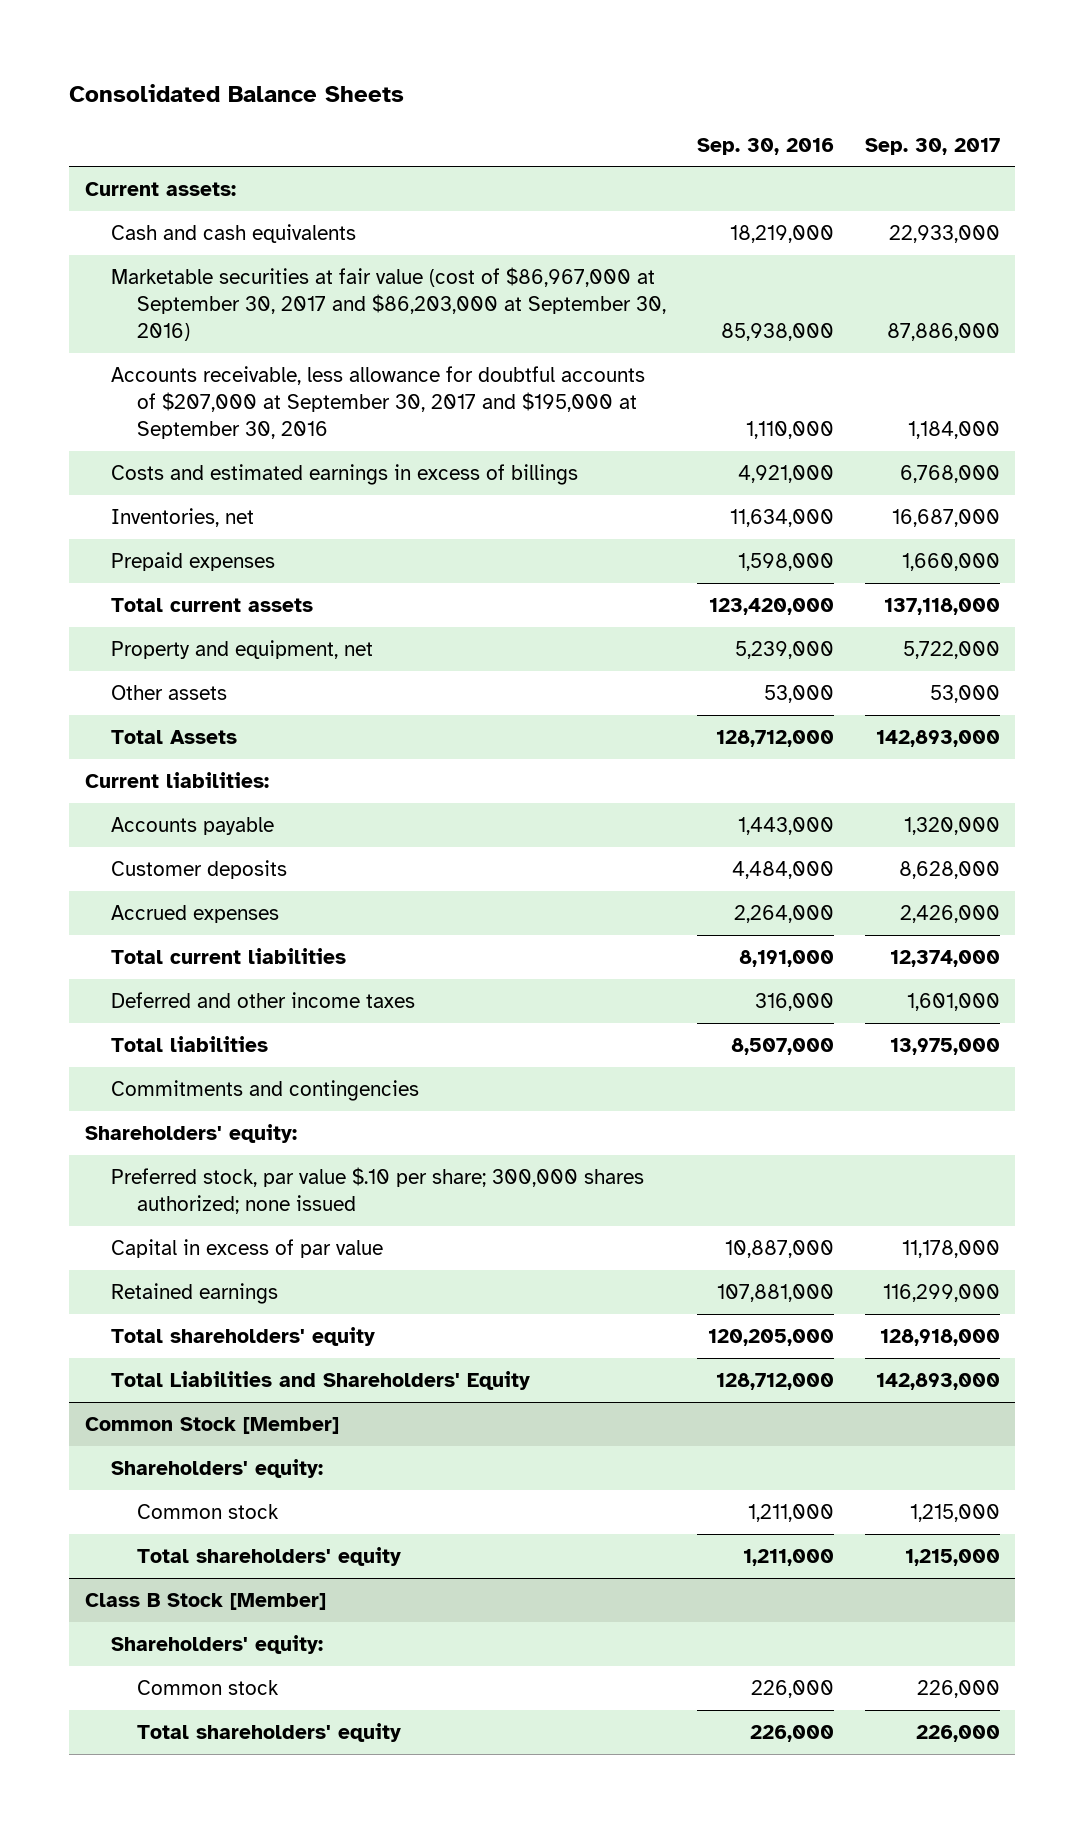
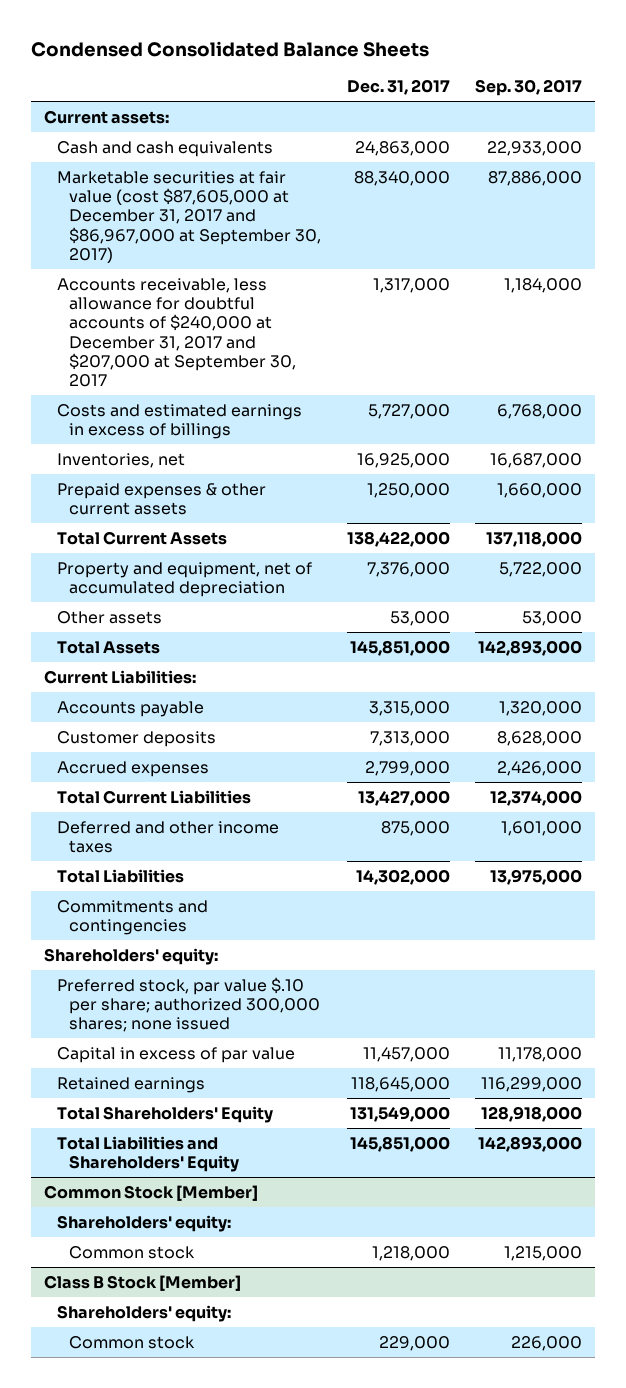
[69,83,405,102] Consolidated Balance Sheets -> [31,40,430,57] Condensed Consolidated Balance Sheets
[696,137,834,155] Sep. 30, 2016 -> none
none -> [346,79,450,96] Dec. 31, 2017
[110,266,666,342] Marketable securities at fair value (cost of $86,967,000 at September 30, 2017 and $86,203,000 at September 30, 2016) -> [56,170,322,264] Marketable securities at fair value (cost $87,605,000 at December 31, 2017 and $86,967,000 at September 30, 2017)
[110,365,645,440] Accounts receivable, less allowance for doubtful accounts of $207,000 at September 30, 2017 and $195,000 at September 30, 2016 -> [56,277,297,388] Accounts receivable, less allowance for doubtful accounts of $240,000 at December 31, 2017 and $207,000 at September 30, 2017
[110,551,275,571] Prepaid expenses -> [56,482,266,516] Prepaid expenses & other current assets
[110,597,313,612] Total current assets -> [56,530,227,545] Total Current Assets
[110,639,373,659] Property and equipment, net -> [56,561,312,598] Property and equipment, net of accumulated depreciation
[84,771,269,788] Current liabilities: -> [43,669,196,684] Current Liabilities:
[110,947,346,964] Total current liabilities -> [56,789,251,804] Total Current Liabilities
[110,1035,268,1052] Total liabilities -> [56,868,184,883] Total Liabilities
[110,1166,644,1215] Preferred stock, par value $.10 per share; 300,000 shares authorized; none issued -> [56,976,321,1033] Preferred stock, par value $.10 per share; authorized 300,000 shares; none issued
[110,1326,375,1346] Total shareholders' equity -> [56,1105,273,1123] Total Shareholders' Equity
[136,1546,401,1566] Total shareholders' equity -> none
[136,1722,401,1742] Total shareholders' equity -> none

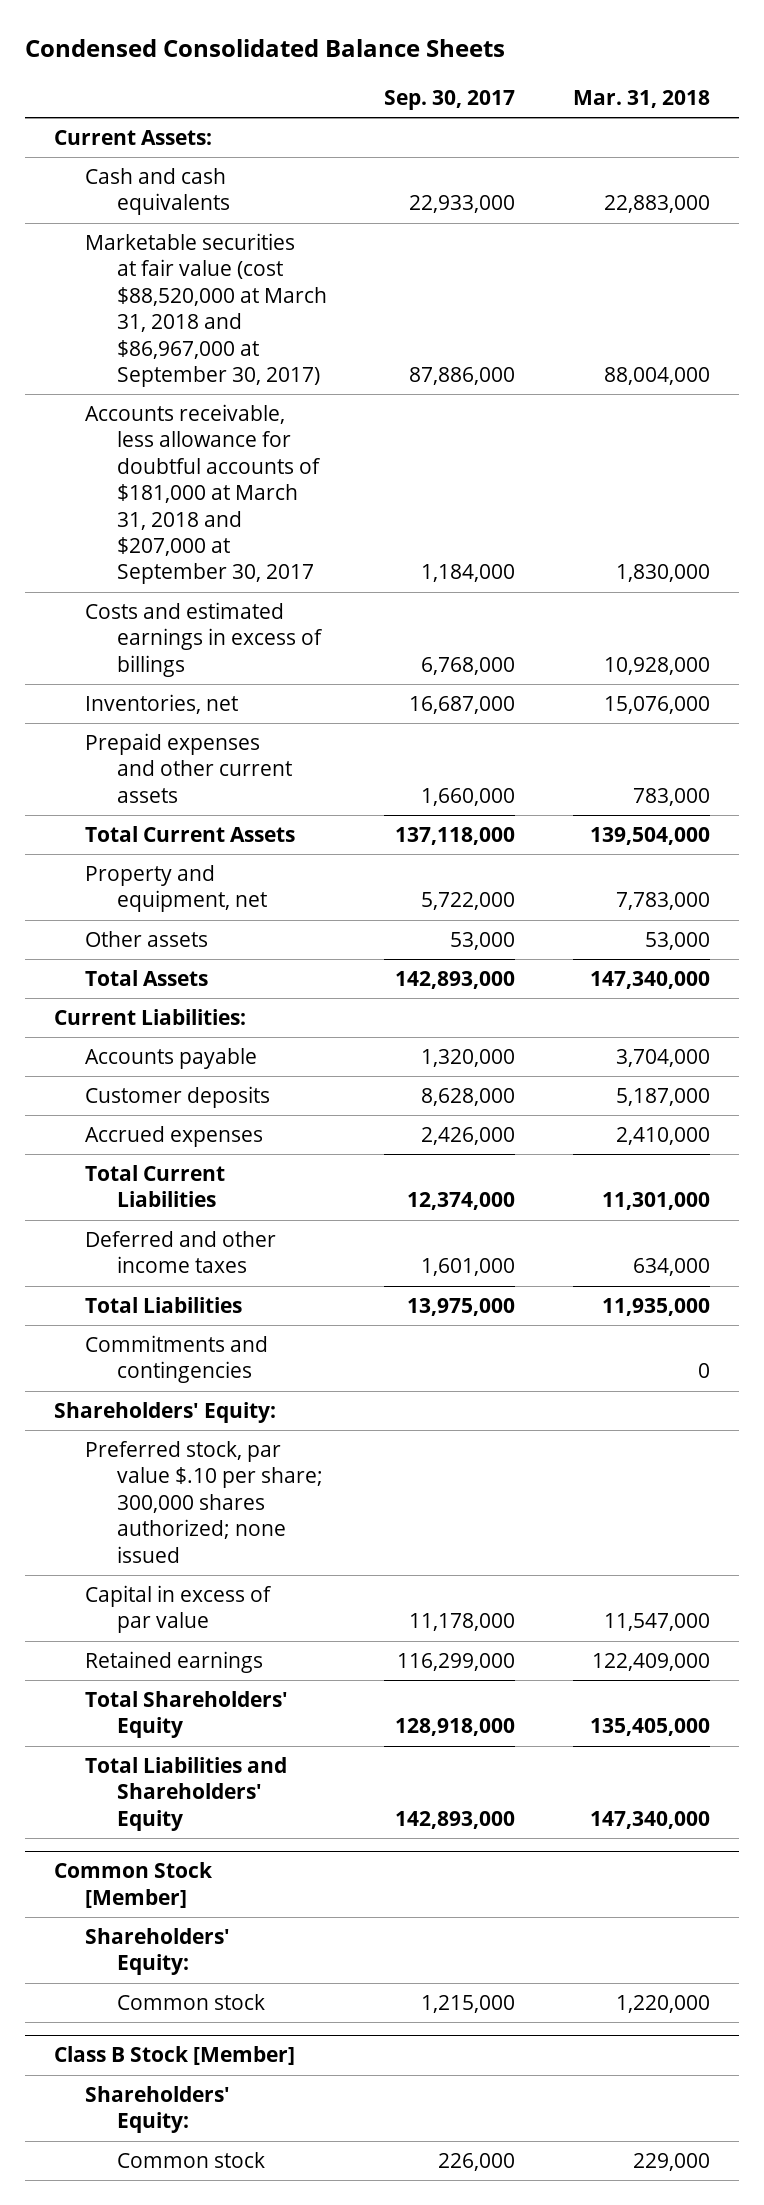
[346,79,450,96] Dec. 31, 2017 -> none
none -> [572,89,710,108] Mar. 31, 2018
[43,109,169,124] Current assets: -> [53,130,212,146] Current Assets:
[56,170,322,264] Marketable securities at fair value (cost $87,605,000 at December 31, 2017 and $86,967,000 at September 30, 2017) -> [85,233,327,388] Marketable securities at fair value (cost $88,520,000 at March 31, 2018 and $86,967,000 at September 30, 2017)
[56,277,297,388] Accounts receivable, less allowance for doubtful accounts of $240,000 at December 31, 2017 and $207,000 at September 30, 2017 -> [85,404,321,585] Accounts receivable, less allowance for doubtful accounts of $181,000 at March 31, 2018 and $207,000 at September 30, 2017
[56,482,266,516] Prepaid expenses & other current assets -> [85,733,292,803] Prepaid expenses and other current assets
[56,561,312,598] Property and equipment, net of accumulated depreciation -> [85,865,267,913] Property and equipment, net
[43,947,218,965] Shareholders' equity: -> [53,1402,276,1424] Shareholders' Equity:
[56,976,321,1033] Preferred stock, par value $.10 per share; authorized 300,000 shares; none issued -> [85,1441,323,1563] Preferred stock, par value $.10 per share; 300,000 shares authorized; none issued
[56,1214,231,1232] Shareholders' equity: -> [85,1928,231,1976] Shareholders' Equity:
[56,1304,231,1322] Shareholders' equity: -> [85,2086,231,2134] Shareholders' Equity:

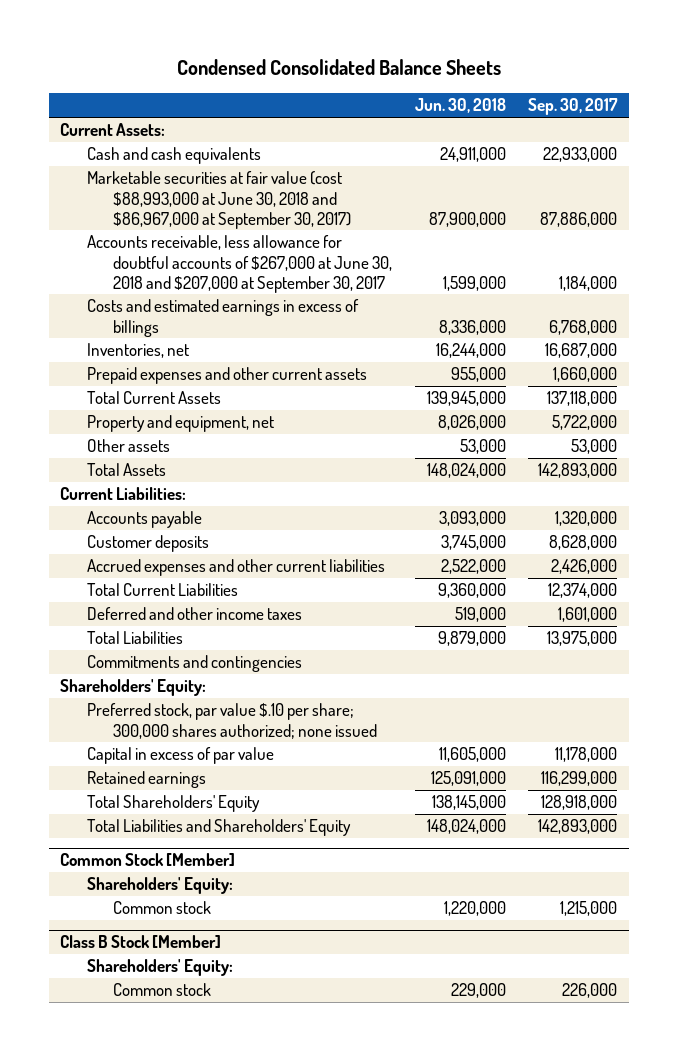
[572,89,710,108] Mar. 31, 2018 -> none
none -> [414,98,506,114] Jun. 30, 2018
[85,233,327,388] Marketable securities at fair value (cost $88,520,000 at March 31, 2018 and $86,967,000 at September 30, 2017) -> [86,171,352,229] Marketable securities at fair value (cost $88,993,000 at June 30, 2018 and $86,967,000 at September 30, 2017)
[85,404,321,585] Accounts receivable, less allowance for doubtful accounts of $181,000 at March 31, 2018 and $207,000 at September 30, 2017 -> [86,235,393,293] Accounts receivable, less allowance for doubtful accounts of $267,000 at June 30, 2018 and $207,000 at September 30, 2017
[85,1126,264,1148] Accrued expenses -> [86,559,385,577] Accrued expenses and other current liabilities

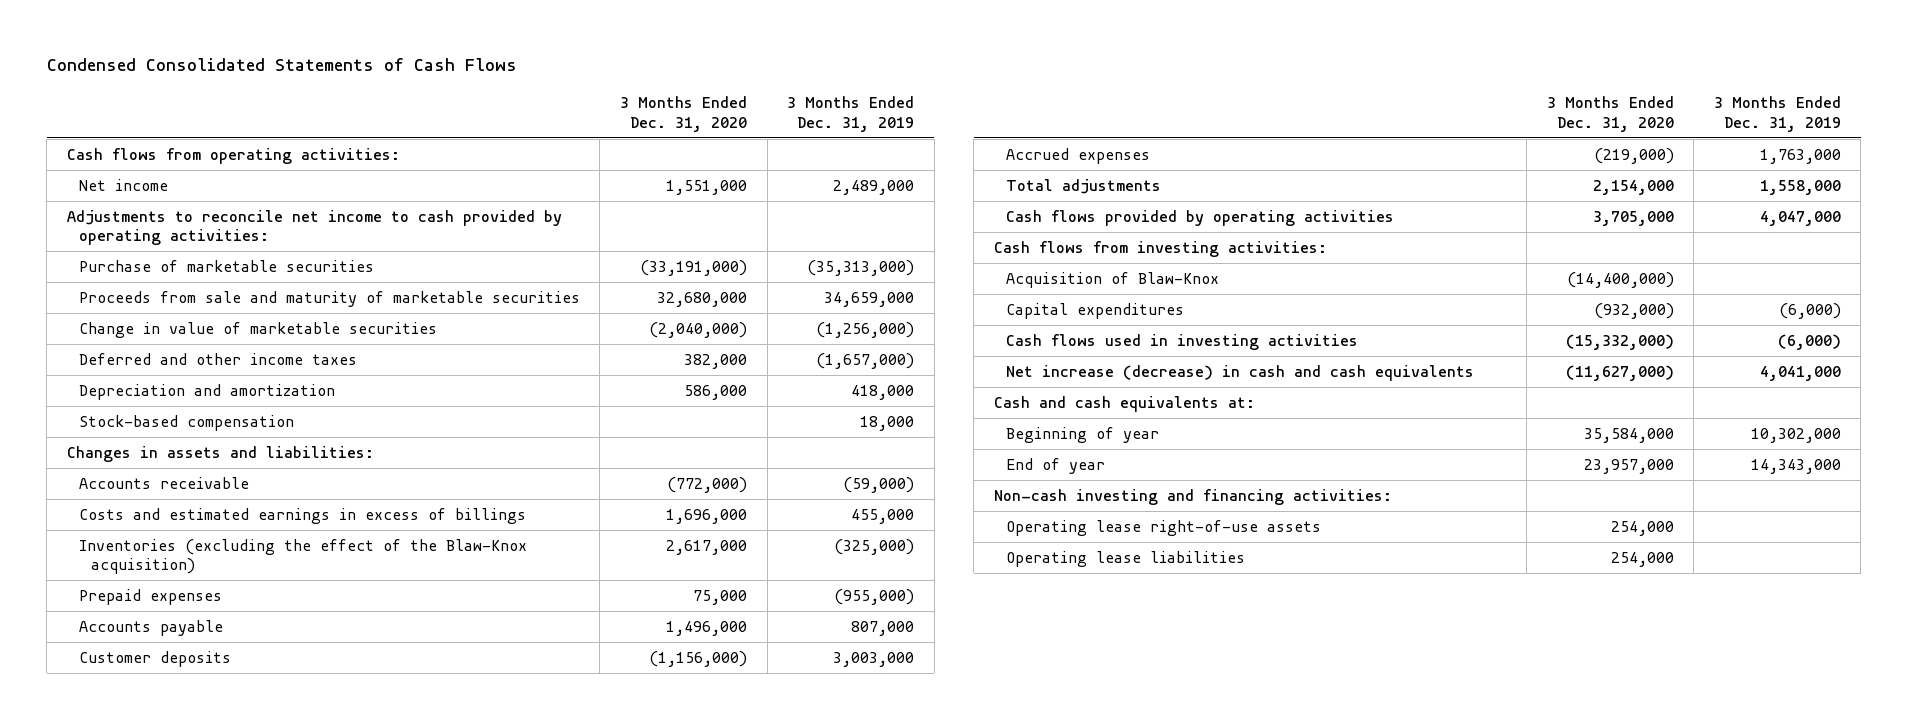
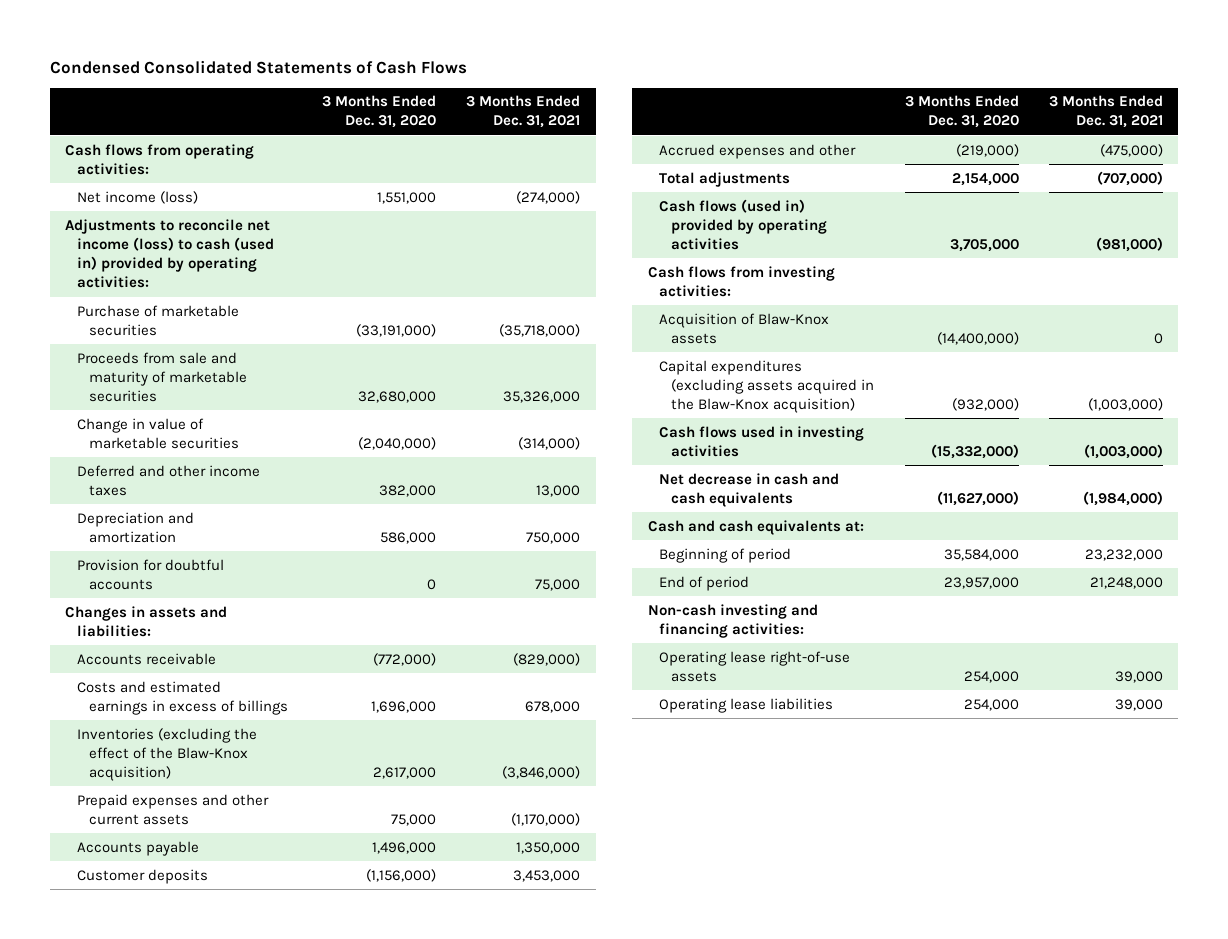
[787,96,915,132] 3 Months Ended Dec. 31, 2019 -> none
none -> [466,95,581,129] 3 Months Ended Dec. 31, 2021
[78,179,168,192] Net income -> [76,190,198,204] Net income (loss)
[66,210,562,246] Adjustments to reconcile net income to cash provided by operating activities: -> [65,218,274,289] Adjustments to reconcile net income (loss) to cash (used in) provided by operating activities:
[78,415,294,432] Stock-based compensation -> none
none -> [76,558,224,590] Provision for doubtful accounts
[78,589,222,606] Prepaid expenses -> none
none -> [76,793,269,825] Prepaid expenses and other current assets
[1005,148,1150,165] Accrued expenses -> [659,143,857,159] Accrued expenses and other
[1005,210,1394,227] Cash flows provided by operating activities -> [659,198,828,250] Cash flows (used in) provided by operating activities
[1005,272,1219,289] Acquisition of Blaw-Knox -> [659,312,830,344] Acquisition of Blaw-Knox assets
[1005,303,1184,320] Capital expenditures -> [659,359,875,413] Capital expenditures (excluding assets acquired in the Blaw-Knox acquisition)
[1005,365,1474,382] Net increase (decrease) in cash and cash equivalents -> [659,472,840,507] Net decrease in cash and cash equivalents
[1005,427,1159,444] Beginning of year -> [659,547,792,563] Beginning of period
[1005,458,1105,475] End of year -> [659,575,750,591] End of period

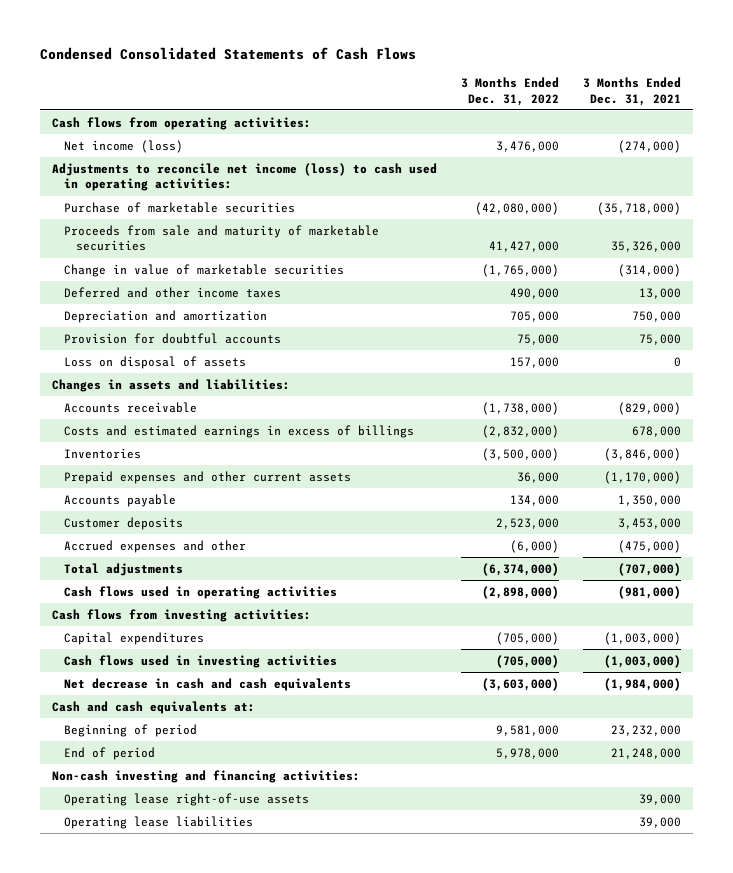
[321,95,436,129] 3 Months Ended Dec. 31, 2020 -> none
none -> [460,76,559,106] 3 Months Ended Dec. 31, 2022
[65,218,274,289] Adjustments to reconcile net income (loss) to cash (used in) provided by operating activities: -> [51,162,437,192] Adjustments to reconcile net income (loss) to cash used in operating activities:
none -> [64,355,247,369] Loss on disposal of assets
[76,727,257,781] Inventories (excluding the effect of the Blaw-Knox acquisition) -> [64,447,142,459] Inventories
[659,198,828,250] Cash flows (used in) provided by operating activities -> [64,585,338,599] Cash flows used in operating activities
[659,312,830,344] Acquisition of Blaw-Knox assets -> none
[659,359,875,413] Capital expenditures (excluding assets acquired in the Blaw-Knox acquisition) -> [64,631,205,645] Capital expenditures

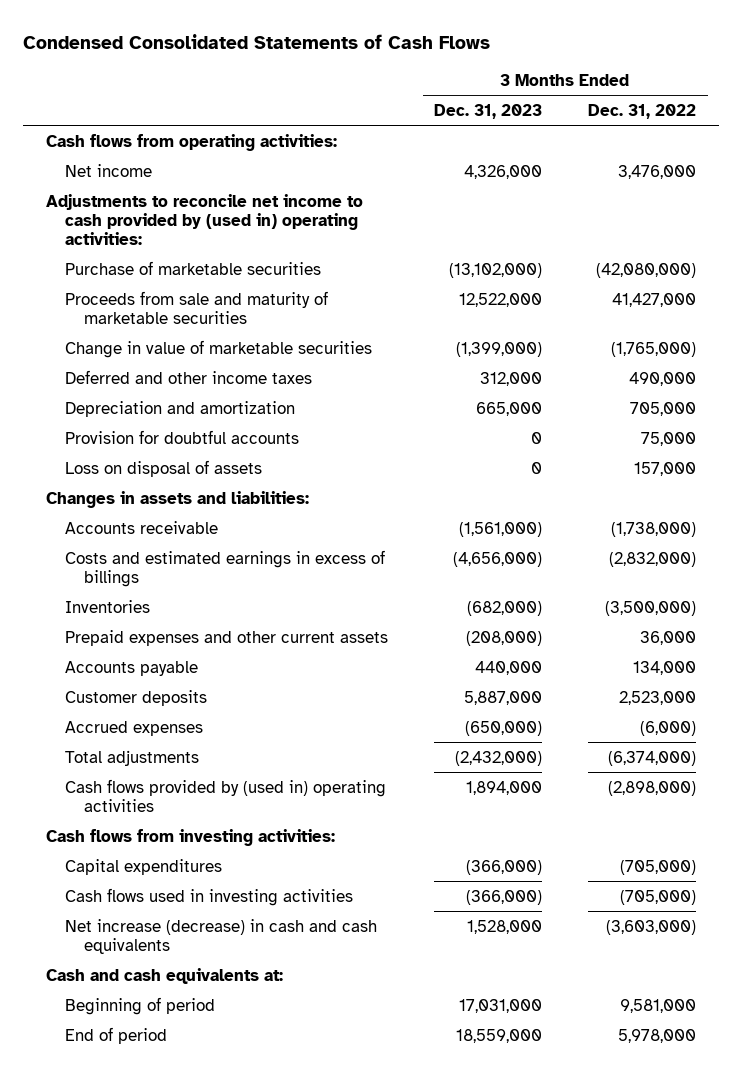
[582,76,681,106] 3 Months Ended Dec. 31, 2021 -> none
none -> [434,104,543,120] Dec. 31, 2023
[64,139,184,153] Net income (loss) -> [65,163,153,177] Net income
[51,162,437,192] Adjustments to reconcile net income (loss) to cash used in operating activities: -> [46,193,364,245] Adjustments to reconcile net income to cash provided by (used in) operating activities:
[64,539,247,553] Accrued expenses and other -> [65,720,204,736] Accrued expenses
[64,585,338,599] Cash flows used in operating activities -> [65,778,387,812] Cash flows provided by (used in) operating activities
[64,677,352,691] Net decrease in cash and cash equivalents -> [65,918,378,954] Net increase (decrease) in cash and cash equivalents
[51,769,360,783] Non-cash investing and financing activities: -> none
[64,792,310,806] Operating lease right-of-use assets -> none
[64,815,254,829] Operating lease liabilities -> none

